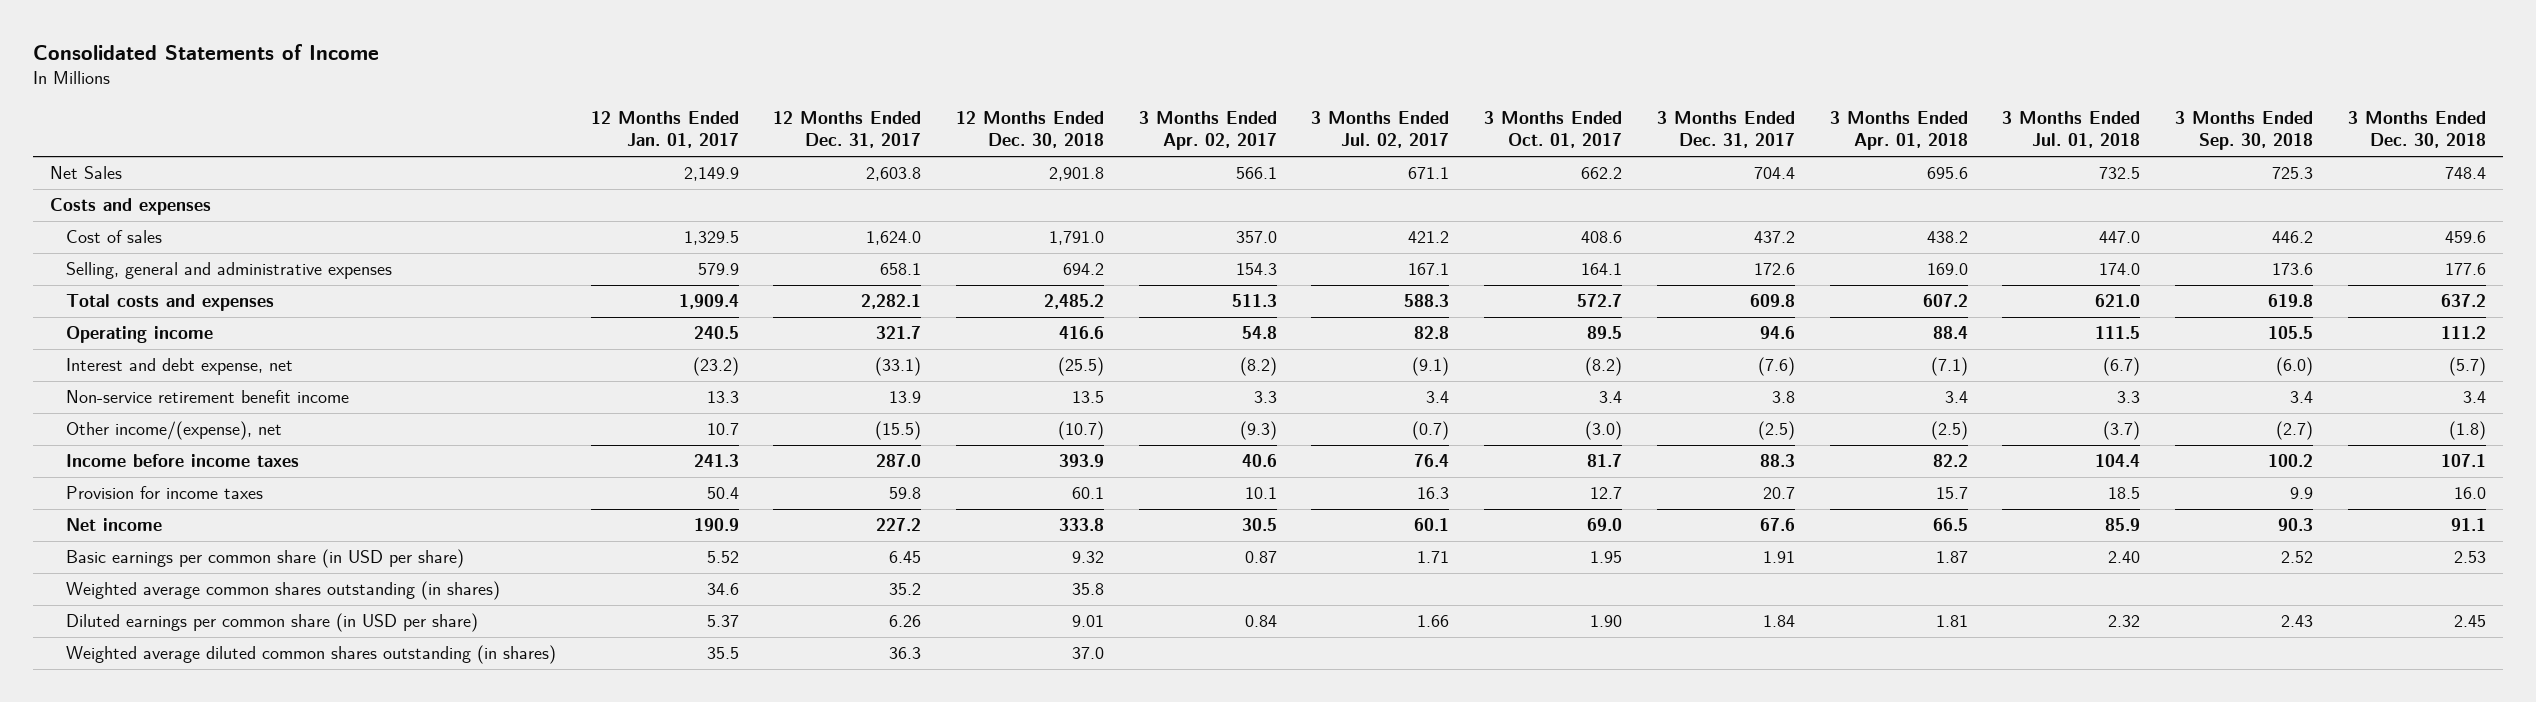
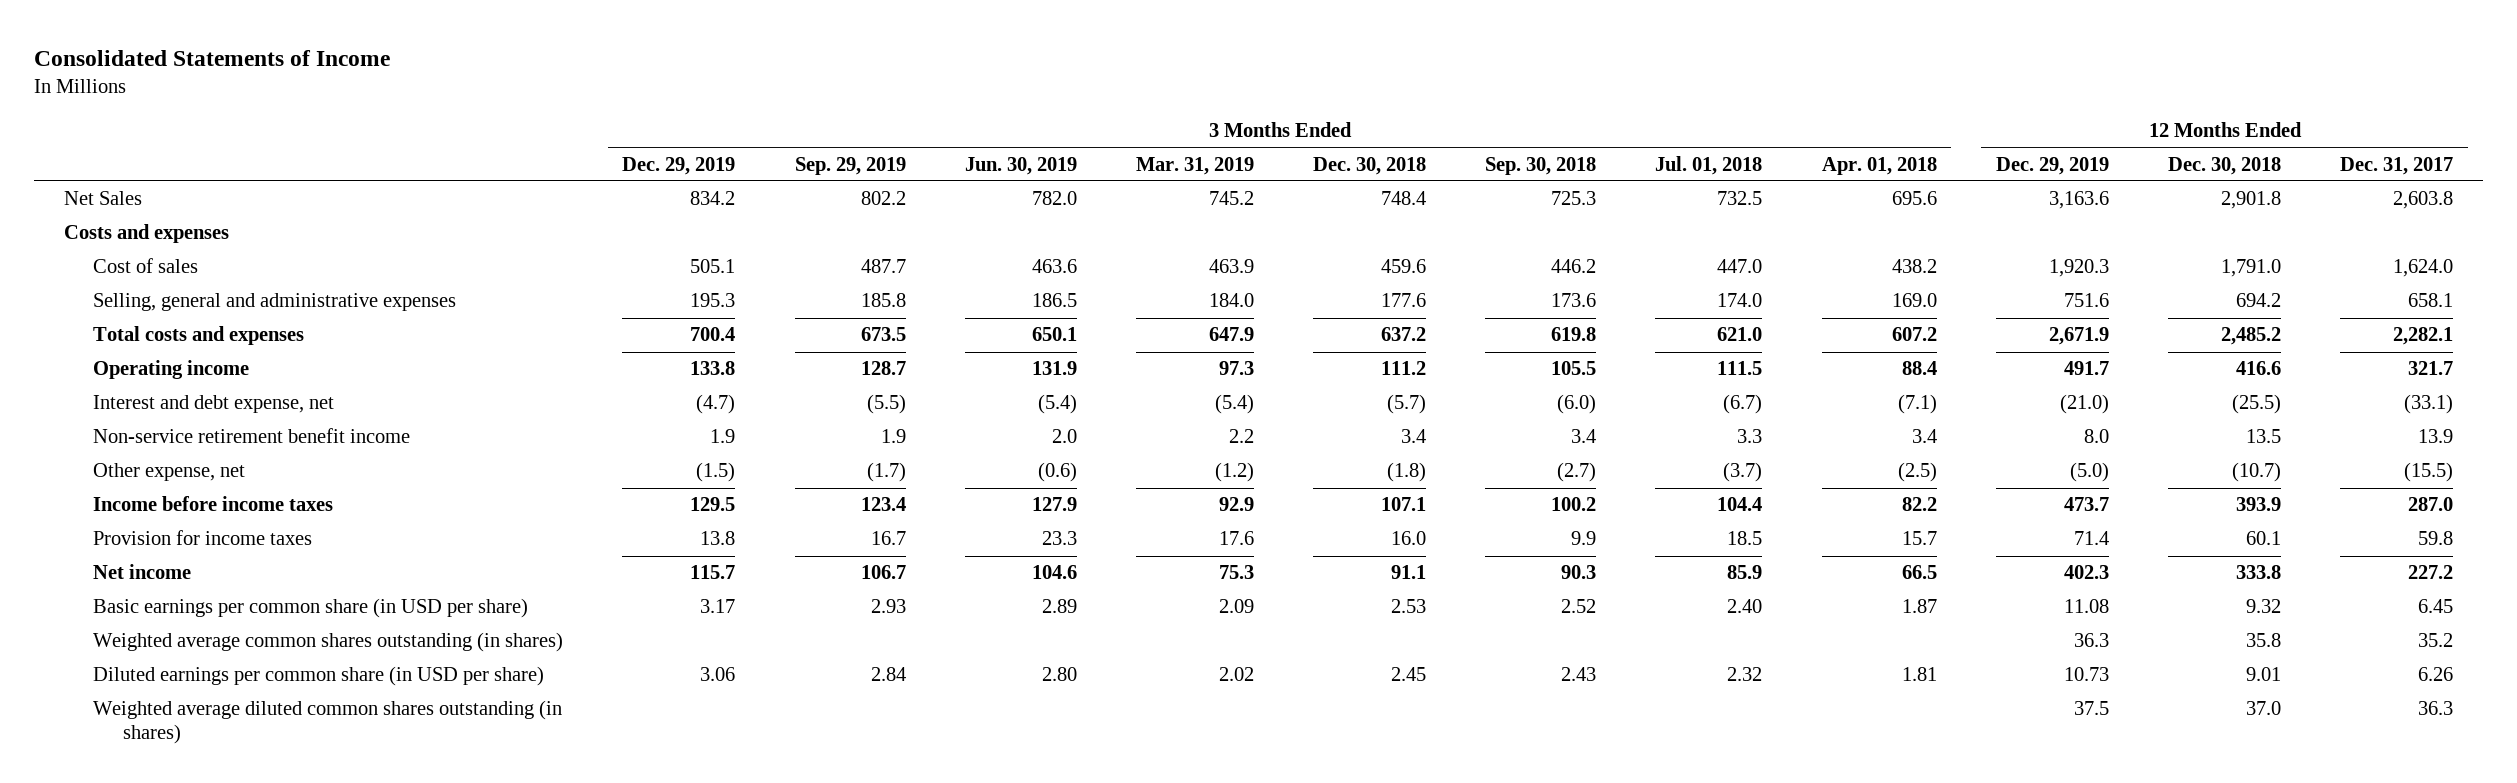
[590,111,739,149] 12 Months Ended Jan. 01, 2017 -> none
[1138,111,1277,151] 3 Months Ended Apr. 02, 2017 -> none
[1311,111,1450,149] 3 Months Ended Jul. 02, 2017 -> none
[1484,111,1623,149] 3 Months Ended Oct. 01, 2017 -> none
[1656,111,1795,149] 3 Months Ended Dec. 31, 2017 -> none
none -> [622,156,736,175] Dec. 29, 2019
none -> [794,156,906,175] Sep. 29, 2019
none -> [964,156,1077,175] Jun. 30, 2019
none -> [1135,156,1254,175] Mar. 31, 2019
none -> [1995,156,2109,175] Dec. 29, 2019
[65,421,282,441] Other income/(expense), net -> [93,463,246,482] Other expense, net

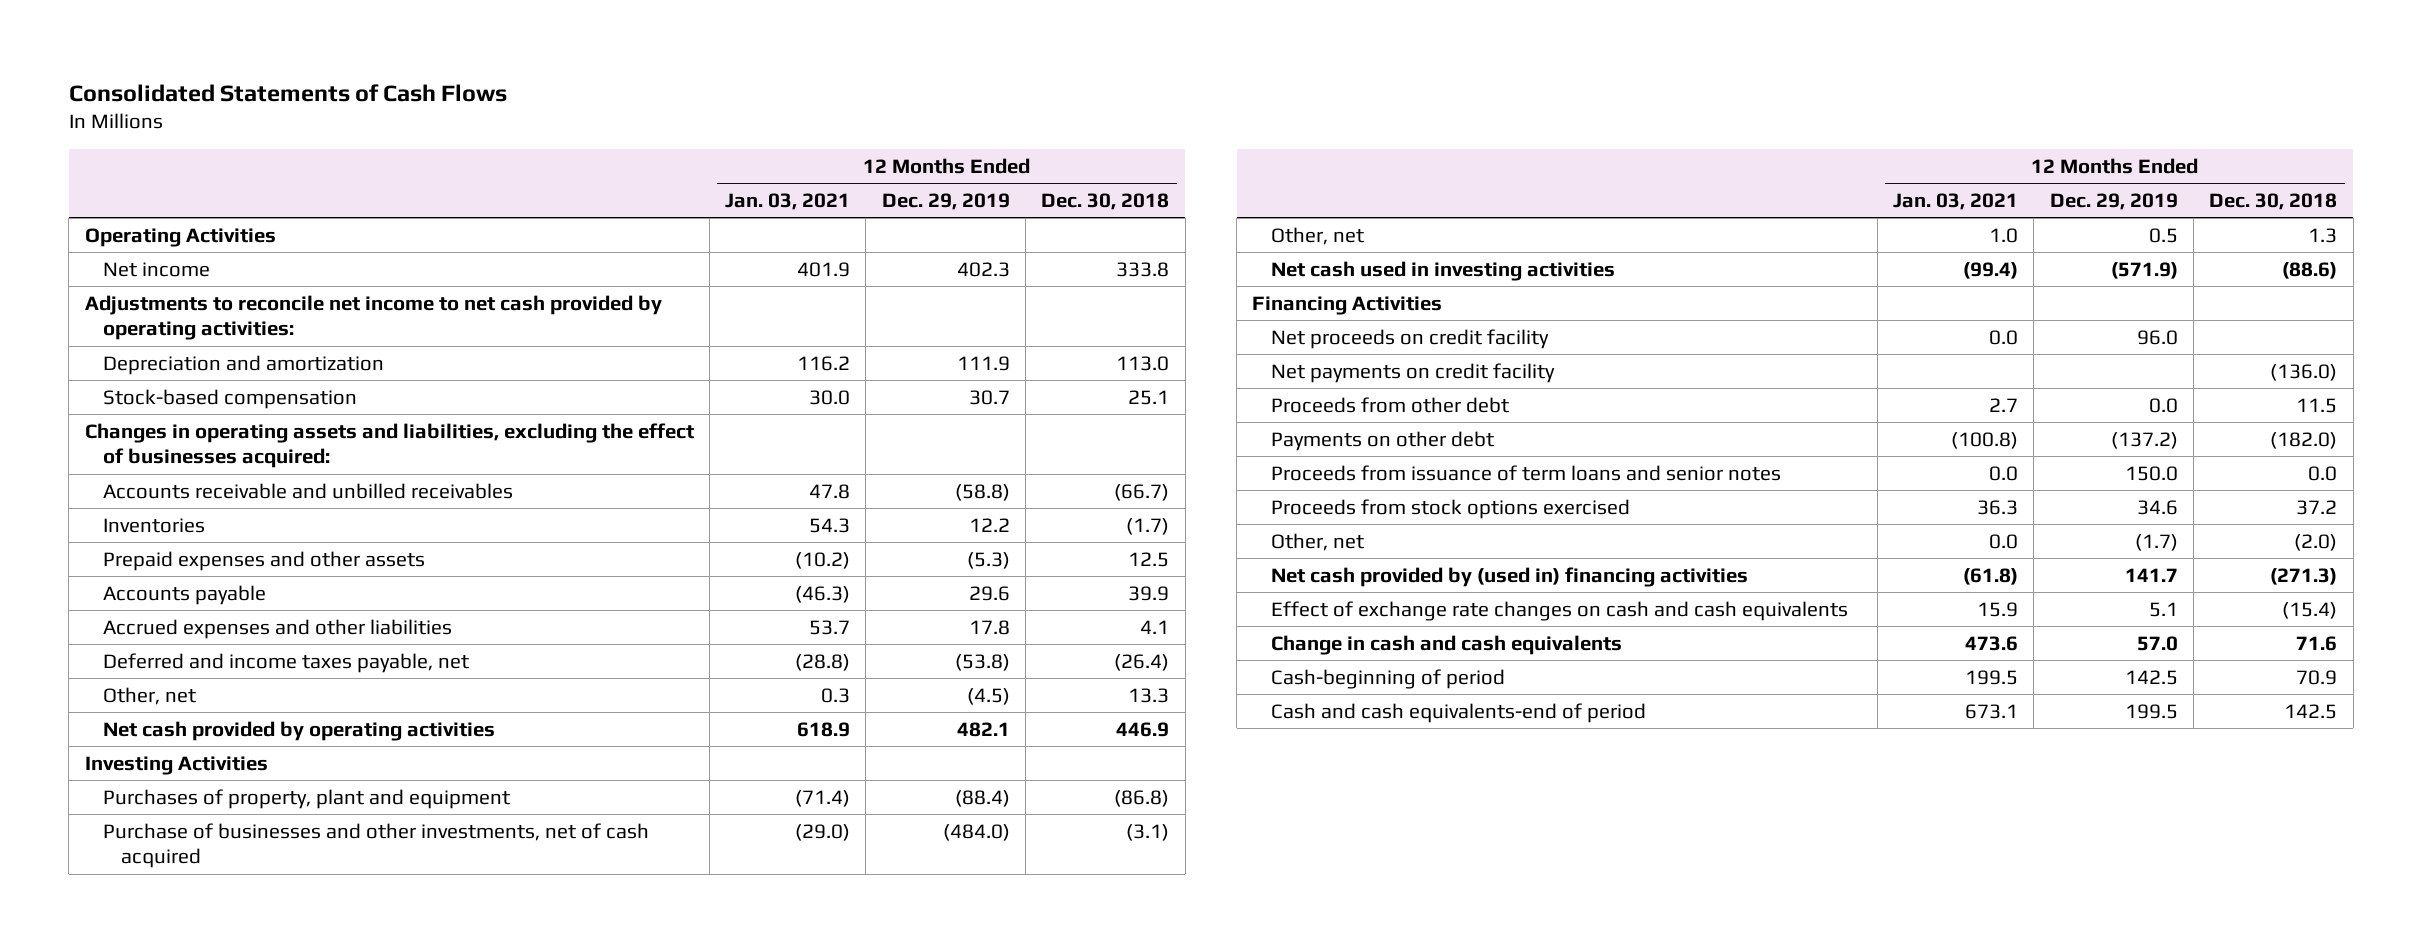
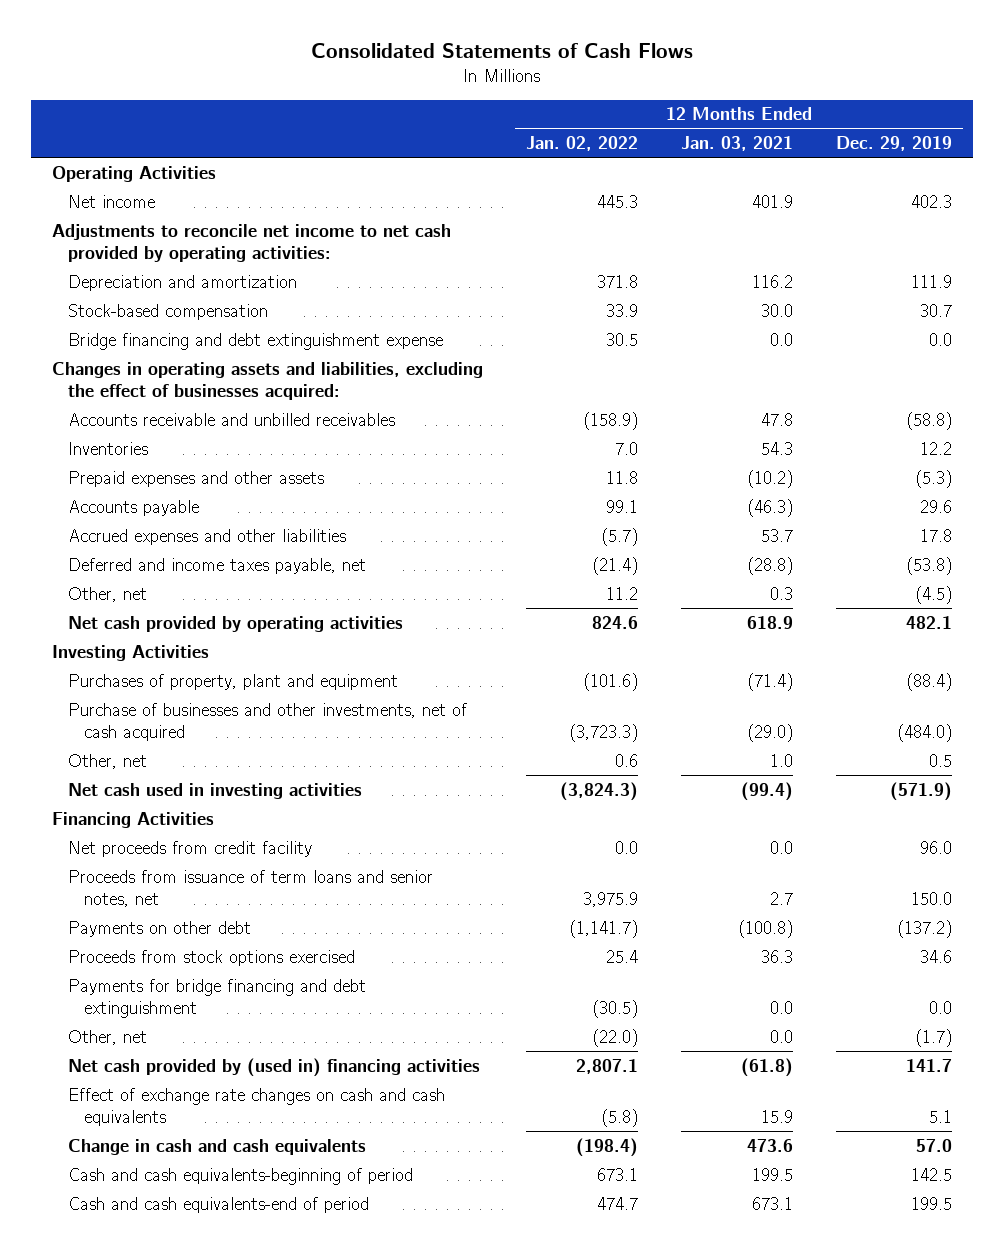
[1041,192,1170,210] Dec. 30, 2018 -> none
none -> [526,136,639,152] Jan. 02, 2022
none -> [67,332,443,350] Bridge financing and debt extinguishment expense
[1270,362,1555,383] Net payments on credit facility -> none
[1270,396,1509,413] Proceeds from other debt -> none
[1270,328,1549,349] Net proceeds on credit facility -> [67,840,312,857] Net proceeds from credit facility
none -> [67,869,433,908] Proceeds from issuance of term loans and senior notes, net
[1270,464,1781,481] Proceeds from issuance of term loans and senior notes -> none
none -> [67,978,366,1019] Payments for bridge financing and debt extinguishment
[1270,668,1505,689] Cash-beginning of period -> [67,1167,413,1185] Cash and cash equivalents-beginning of period

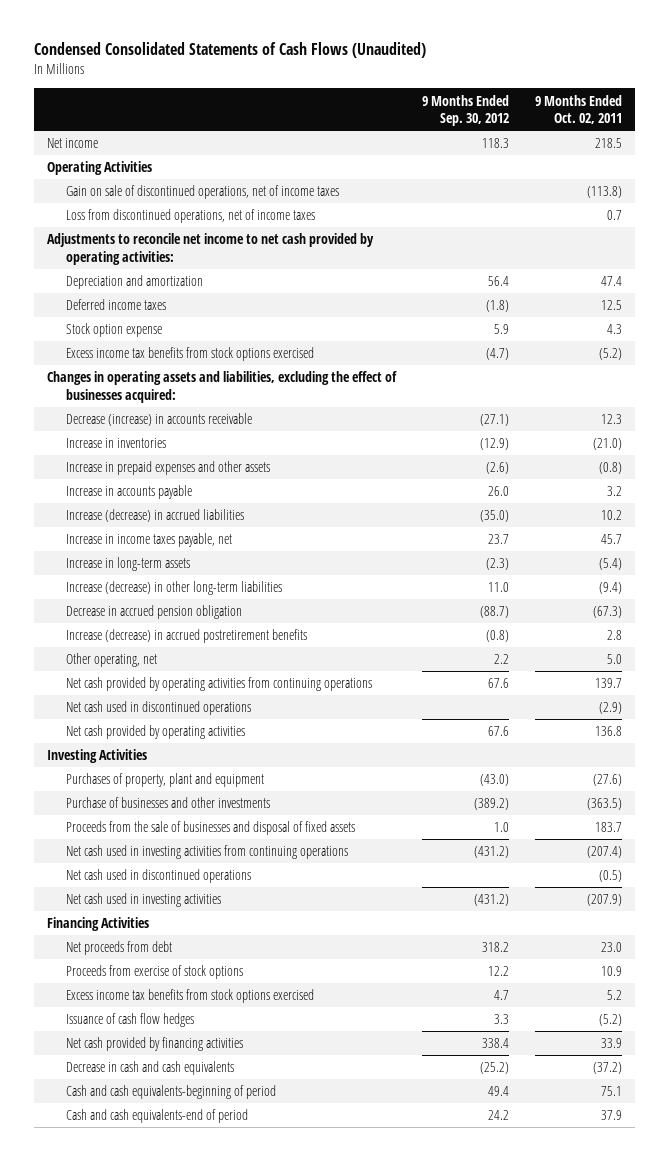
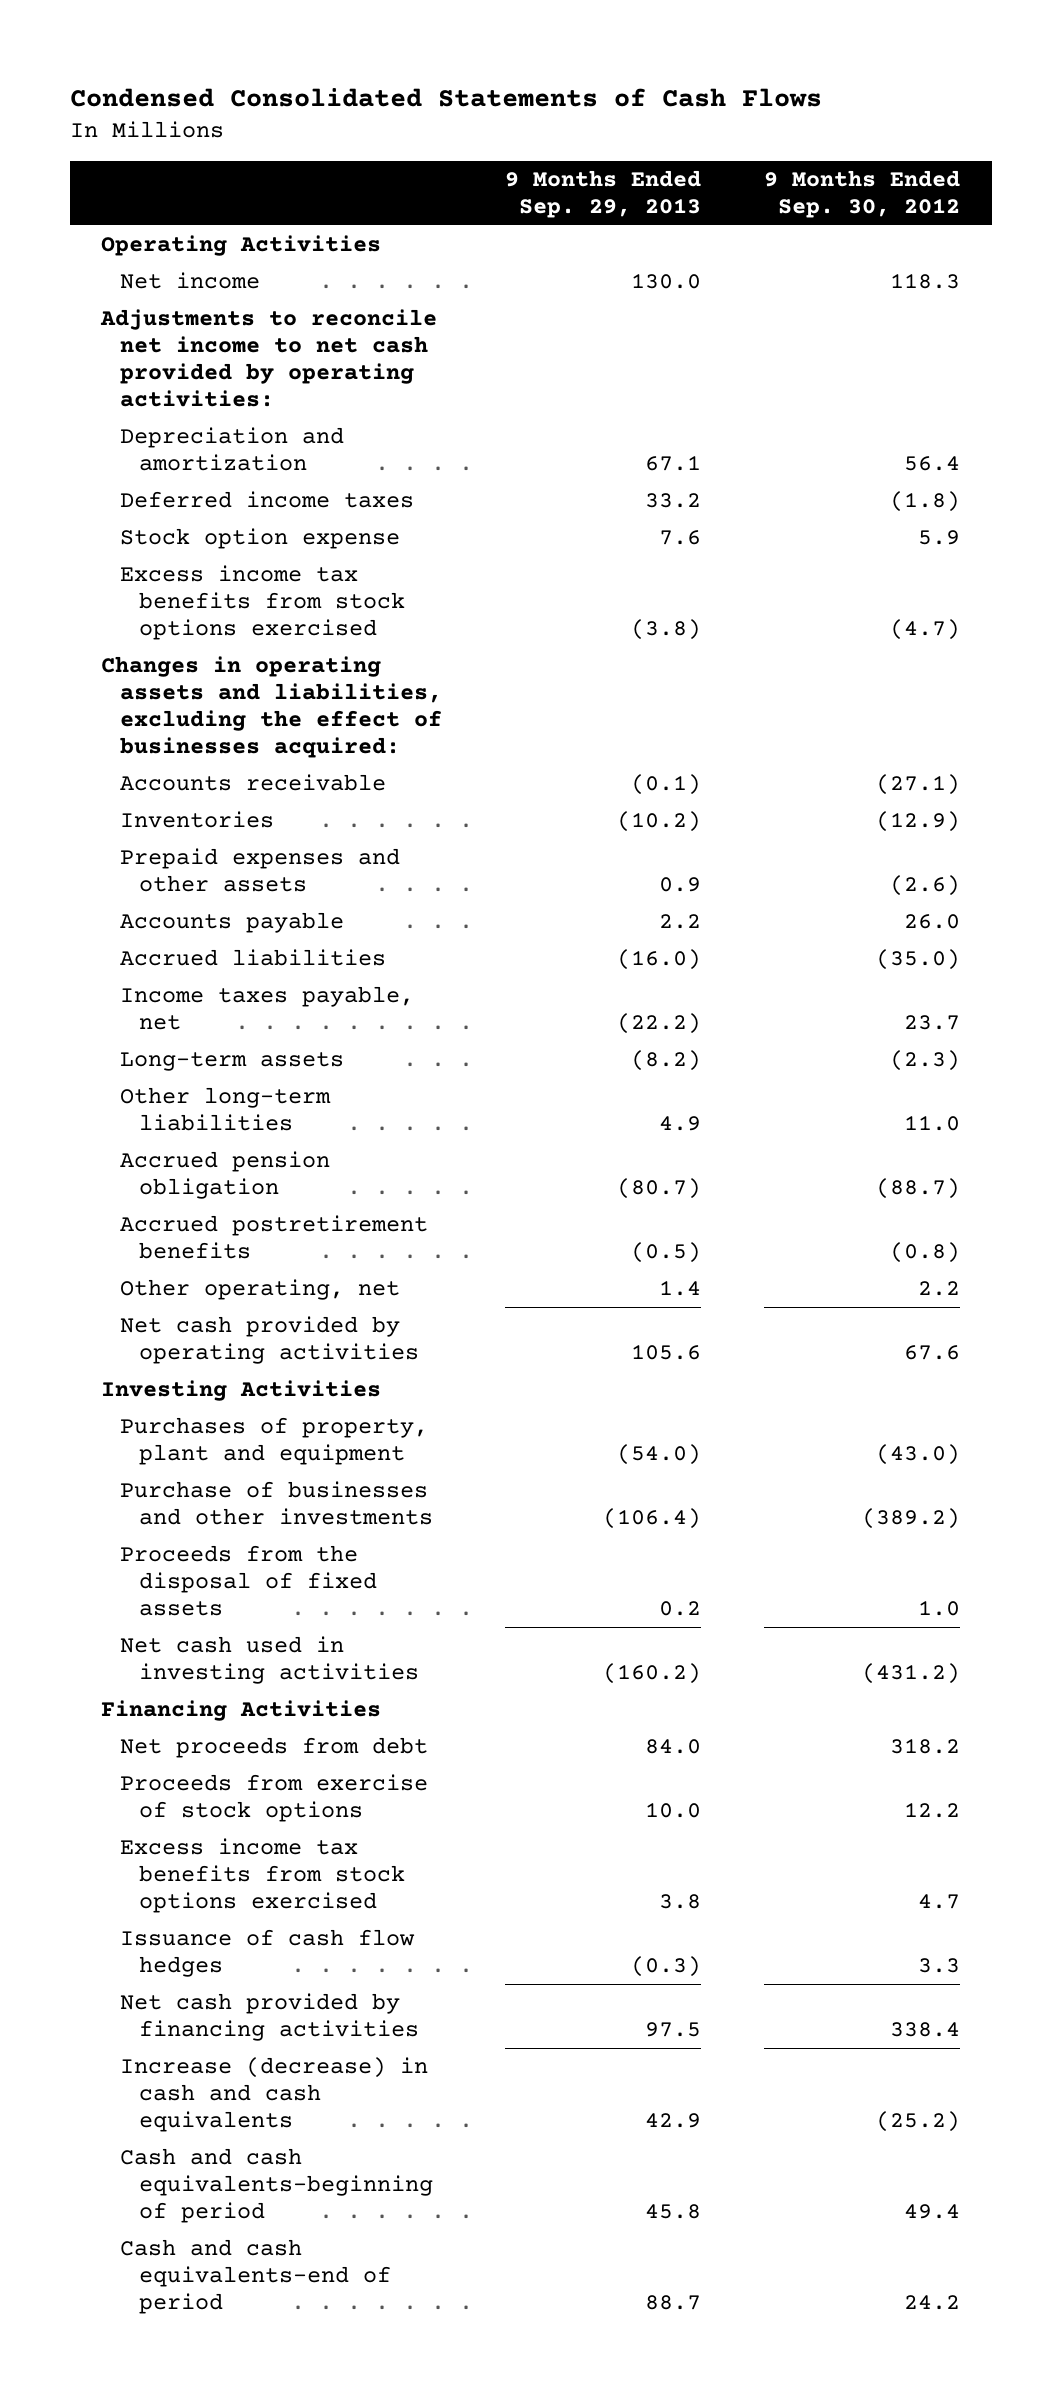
[33,42,426,59] Condensed Consolidated Statements of Cash Flows (Unaudited) -> [69,87,822,107] Condensed Consolidated Statements of Cash Flows
[534,94,622,125] 9 Months Ended Oct. 02, 2011 -> none
none -> [505,169,702,218] 9 Months Ended Sep. 29, 2013
[65,185,339,200] Gain on sale of discontinued operations, net of income taxes -> none
[65,209,315,224] Loss from discontinued operations, net of income taxes -> none
[46,138,98,149] Net income -> [119,272,260,290] Net income
[65,413,252,427] Decrease (increase) in accounts receivable -> [119,774,386,792] Accounts receivable
[65,438,166,449] Increase in inventories -> [119,811,274,829] Inventories
[65,461,270,476] Increase in prepaid expenses and other assets -> [119,848,400,893] Prepaid expenses and other assets
[65,485,192,500] Increase in accounts payable -> [119,912,344,934] Accounts payable
[65,509,244,523] Increase (decrease) in accrued liabilities -> [119,949,386,967] Accrued liabilities
[65,533,232,548] Increase in income taxes payable, net -> [119,986,414,1031] Income taxes payable, net
[65,557,190,572] Increase in long-term assets -> [119,1052,344,1072] Long-term assets
[65,581,282,596] Increase (decrease) in other long-term liabilities -> [119,1087,331,1132] Other long-term liabilities
[65,605,242,620] Decrease in accrued pension obligation -> [119,1151,330,1200] Accrued pension obligation
[65,629,307,644] Increase (decrease) in accrued postretirement benefits -> [119,1215,428,1260] Accrued postretirement benefits
[65,677,372,692] Net cash provided by operating activities from continuing operations -> none
[65,701,251,716] Net cash used in discontinued operations -> none
[65,845,348,860] Net cash used in investing activities from continuing operations -> none
[65,869,251,884] Net cash used in discontinued operations -> none
[65,821,355,836] Proceeds from the sale of businesses and disposal of fixed assets -> [119,1545,377,1617] Proceeds from the disposal of fixed assets
[65,1061,234,1076] Decrease in cash and cash equivalents -> [119,2057,428,2133] Increase (decrease) in cash and cash equivalents

